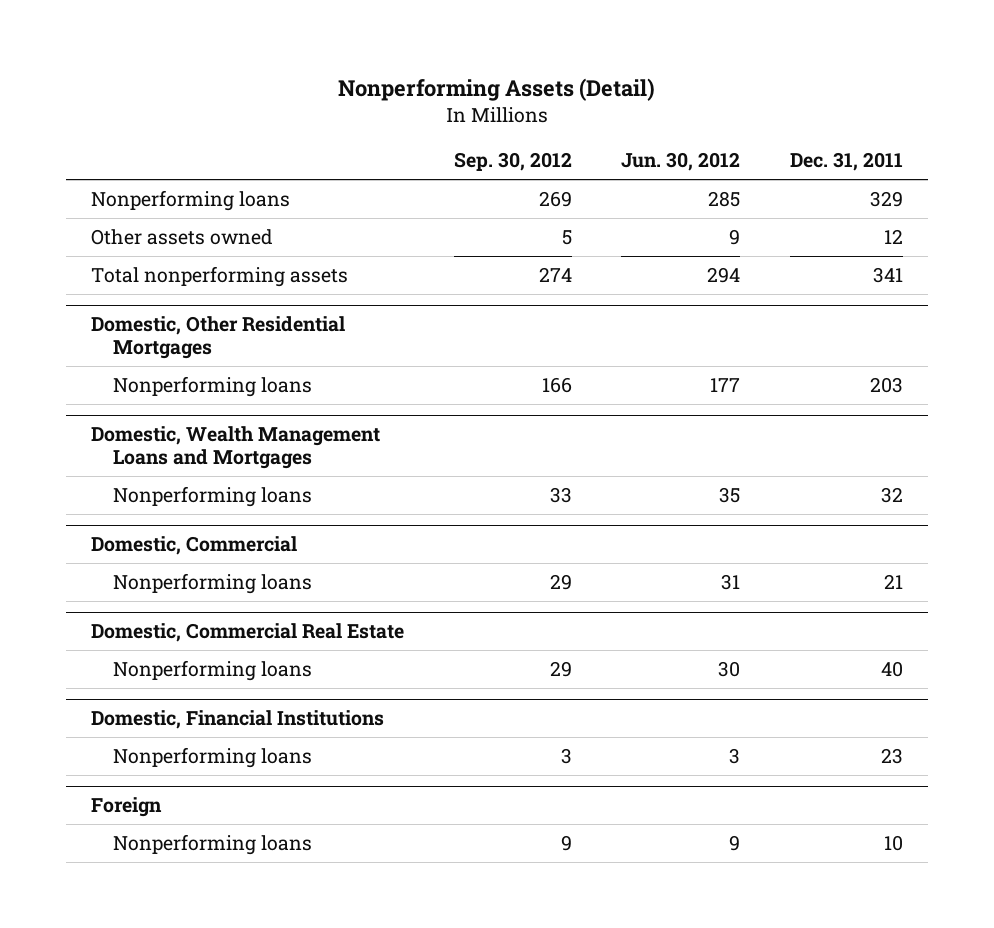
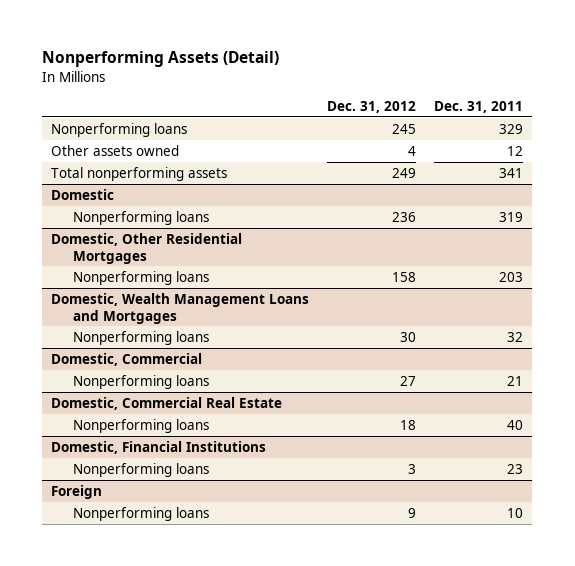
[453,152,572,172] Sep. 30, 2012 -> none
[621,152,741,172] Jun. 30, 2012 -> none
none -> [327,100,417,113] Dec. 31, 2012
none -> [51,188,115,200] Domestic
none -> [72,210,209,225] Nonperforming loans

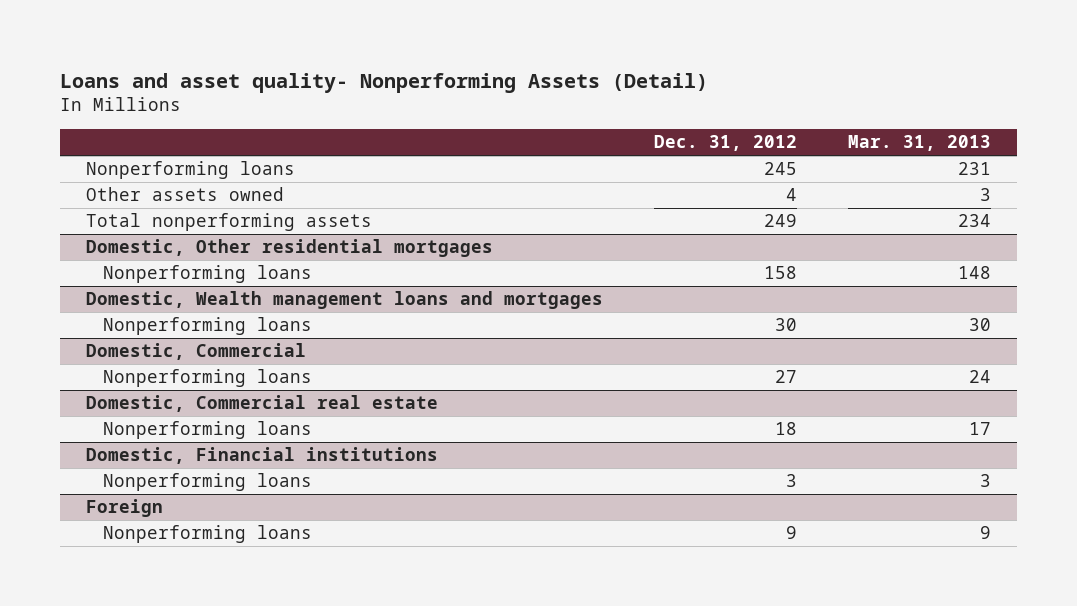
[42,51,280,68] Nonperforming Assets (Detail) -> [60,72,709,93] Loans and asset quality- Nonperforming Assets (Detail)
[434,100,524,113] Dec. 31, 2011 -> none
none -> [848,135,992,152] Mar. 31, 2013
[51,188,115,200] Domestic -> none
[72,210,209,225] Nonperforming loans -> none
[51,232,243,264] Domestic, Other Residential Mortgages -> [85,239,493,258] Domestic, Other residential mortgages
[51,292,310,324] Domestic, Wealth Management Loans and Mortgages -> [85,291,603,310] Domestic, Wealth management loans and mortgages
[51,396,283,410] Domestic, Commercial Real Estate -> [85,395,438,413] Domestic, Commercial real estate
[51,440,267,454] Domestic, Financial Institutions -> [85,447,438,465] Domestic, Financial institutions

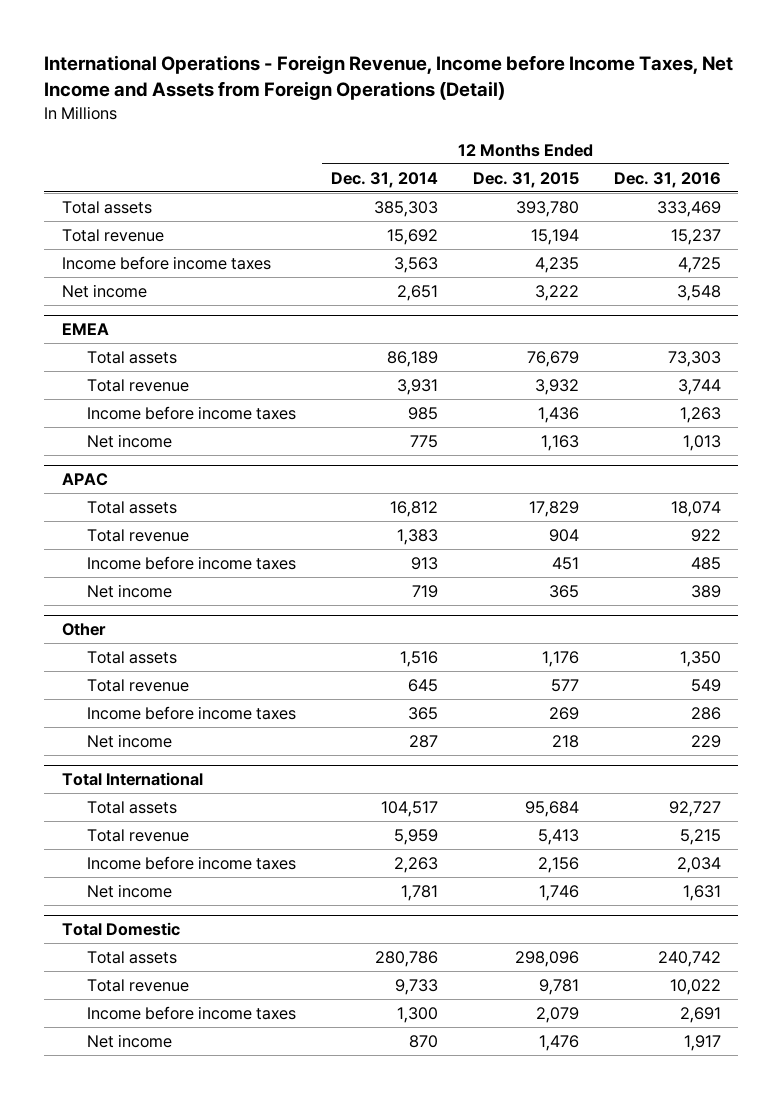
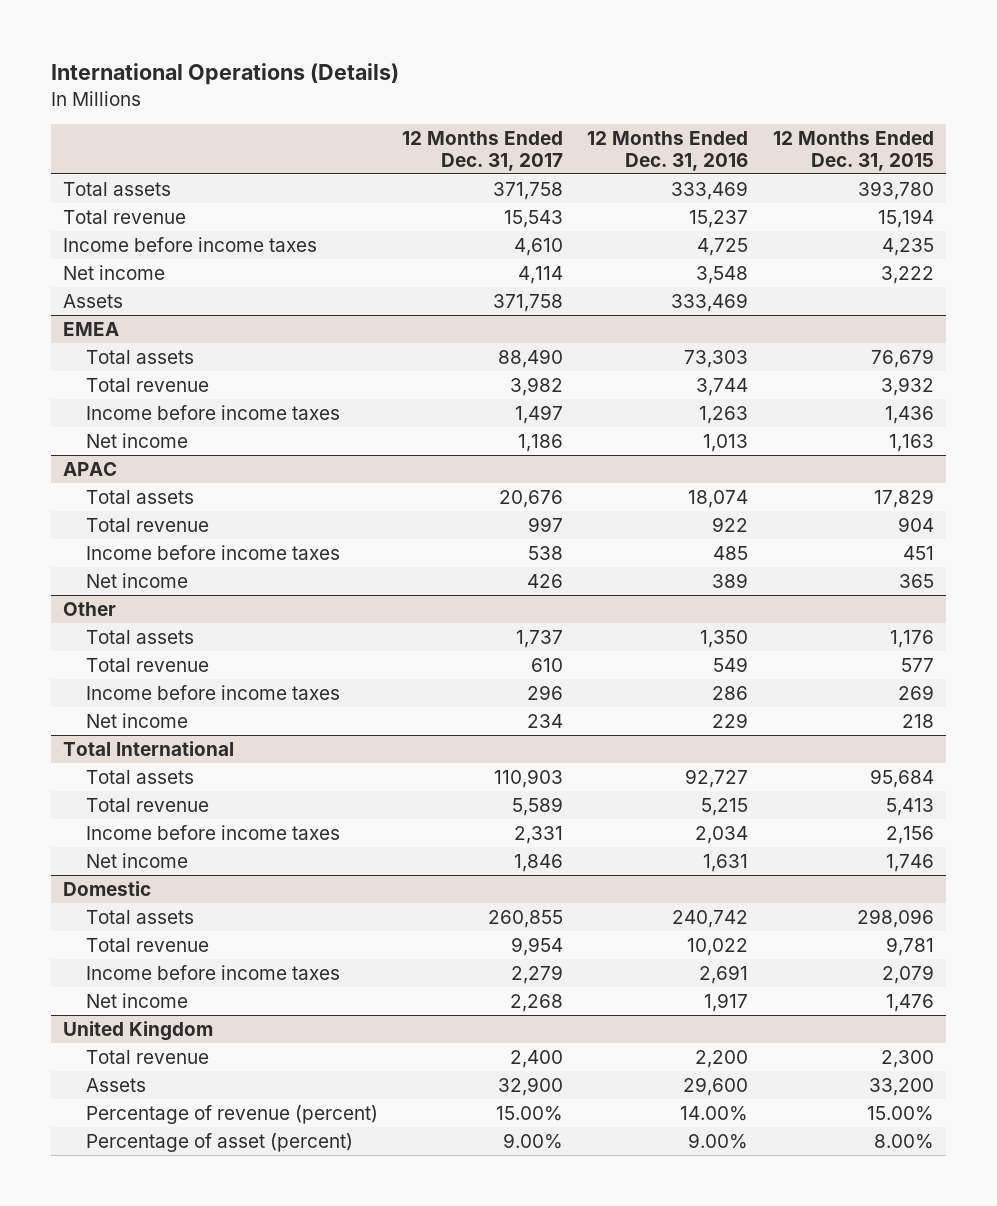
[44,55,734,101] International Operations - Foreign Revenue, Income before Income Taxes, Net Income and Assets from Foreign Operations (Detail) -> [51,63,400,86] International Operations (Details)
[330,171,438,188] Dec. 31, 2014 -> none
none -> [402,131,564,171] 12 Months Ended Dec. 31, 2017
none -> [63,293,124,308] Assets
[61,922,180,937] Total Domestic -> [63,880,152,896] Domestic
none -> [63,1020,214,1041] United Kingdom
none -> [85,1049,209,1064] Total revenue
none -> [85,1077,146,1092] Assets
none -> [85,1104,378,1124] Percentage of revenue (percent)
none -> [85,1132,353,1152] Percentage of asset (percent)

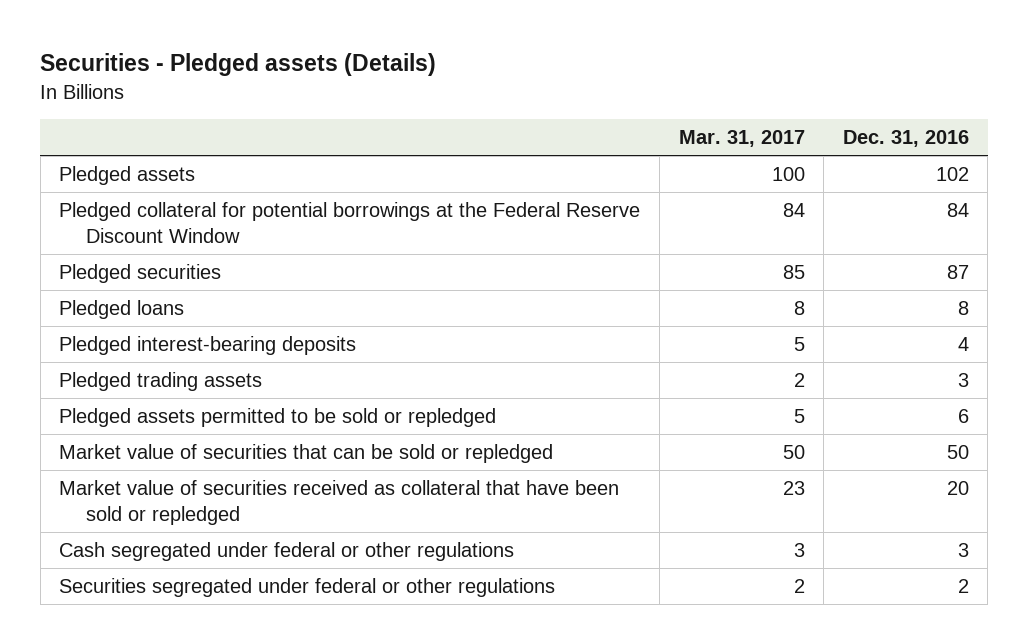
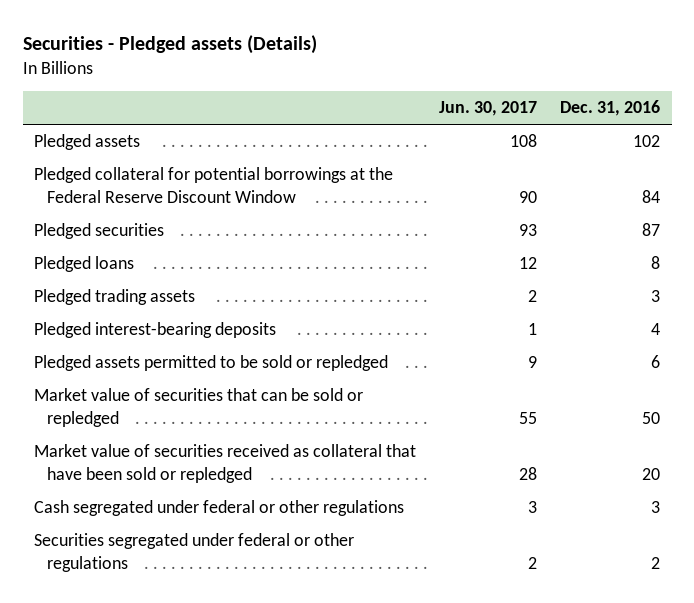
[678,129,805,147] Mar. 31, 2017 -> none
none -> [439,101,538,117] Jun. 30, 2017
[59,336,357,356] Pledged interest-bearing deposits -> [34,322,277,339] Pledged interest-bearing deposits

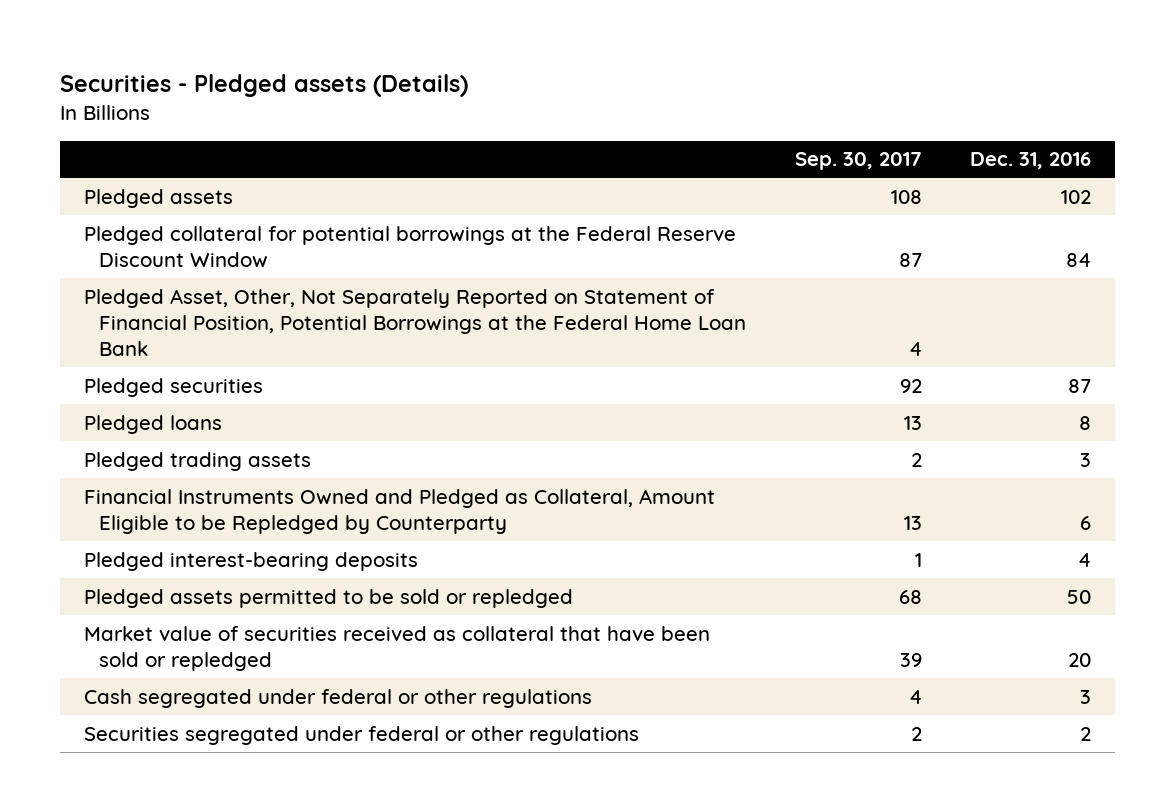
[439,101,538,117] Jun. 30, 2017 -> none
none -> [794,152,922,171] Sep. 30, 2017
none -> [84,288,747,356] Pledged Asset, Other, Not Separately Reported on Statement of Financial Position, Potential Borrowings at the Federal Home Loan Bank
none -> [84,488,716,534] Financial Instruments Owned and Pledged as Collateral, Amount Eligible to be Repledged by Counterparty
[34,388,364,427] Market value of securities that can be sold or repledged -> none
[651,355,661,369] 6 -> [1066,589,1091,604] 50

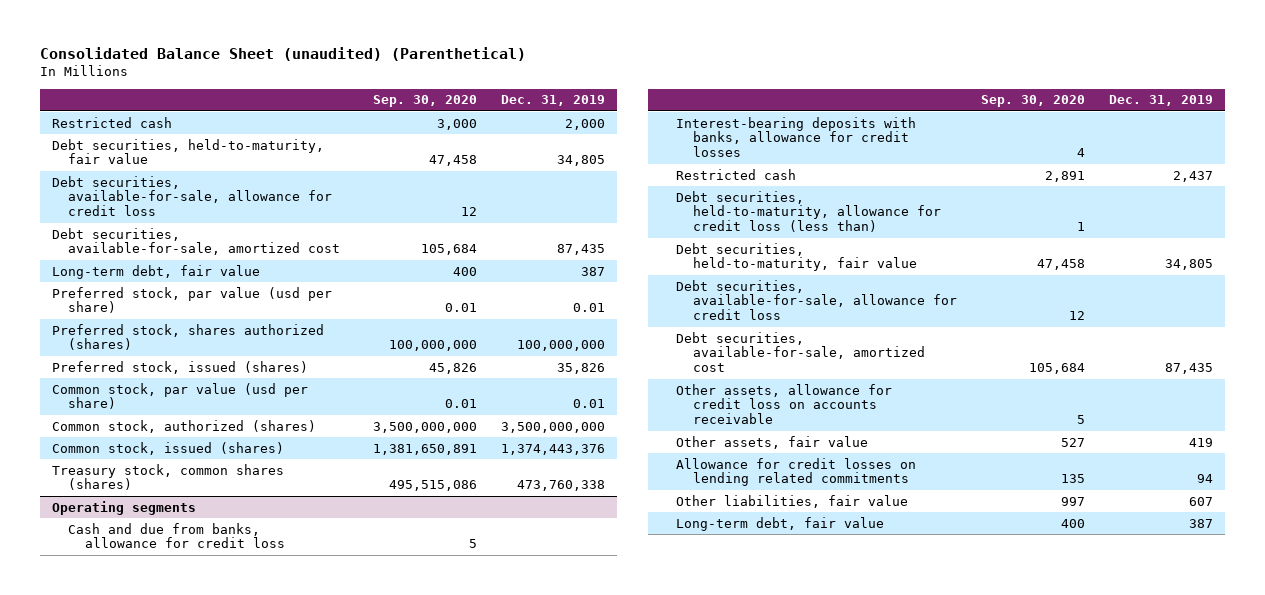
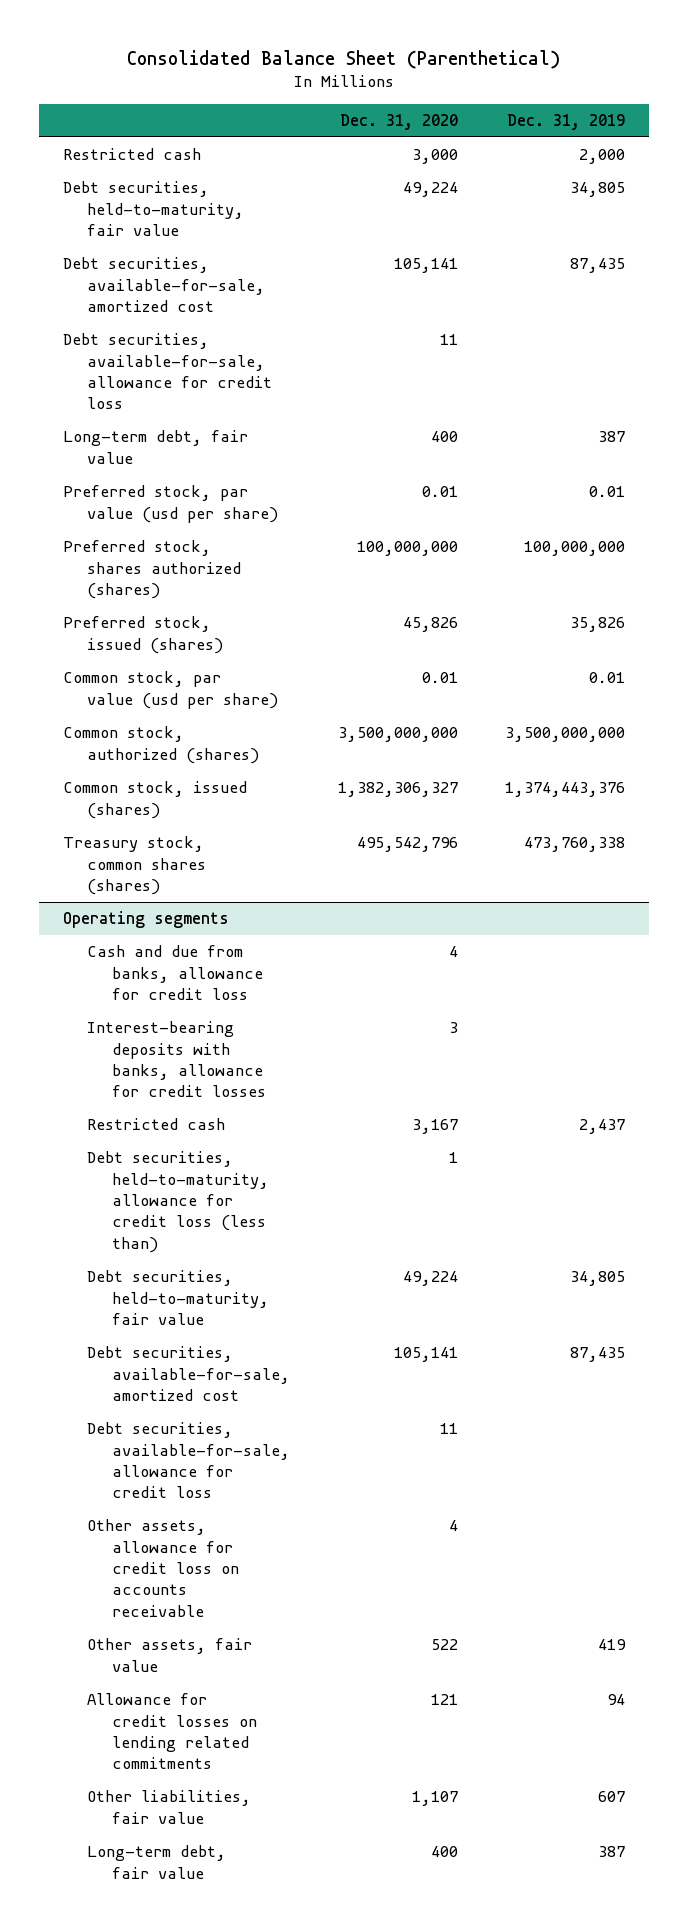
[40,47,527,62] Consolidated Balance Sheet (unaudited) (Parenthetical) -> [126,49,560,69] Consolidated Balance Sheet (Parenthetical)
[372,95,477,108] Sep. 30, 2020 -> none
none -> [339,113,458,130] Dec. 31, 2020
[52,175,333,217] Debt securities, available-for-sale, allowance for credit loss -> [62,333,273,410] Debt securities, available-for-sale, allowance for credit loss
[676,279,957,321] Debt securities, available-for-sale, allowance for credit loss -> [87,1422,291,1499] Debt securities, available-for-sale, allowance for credit loss

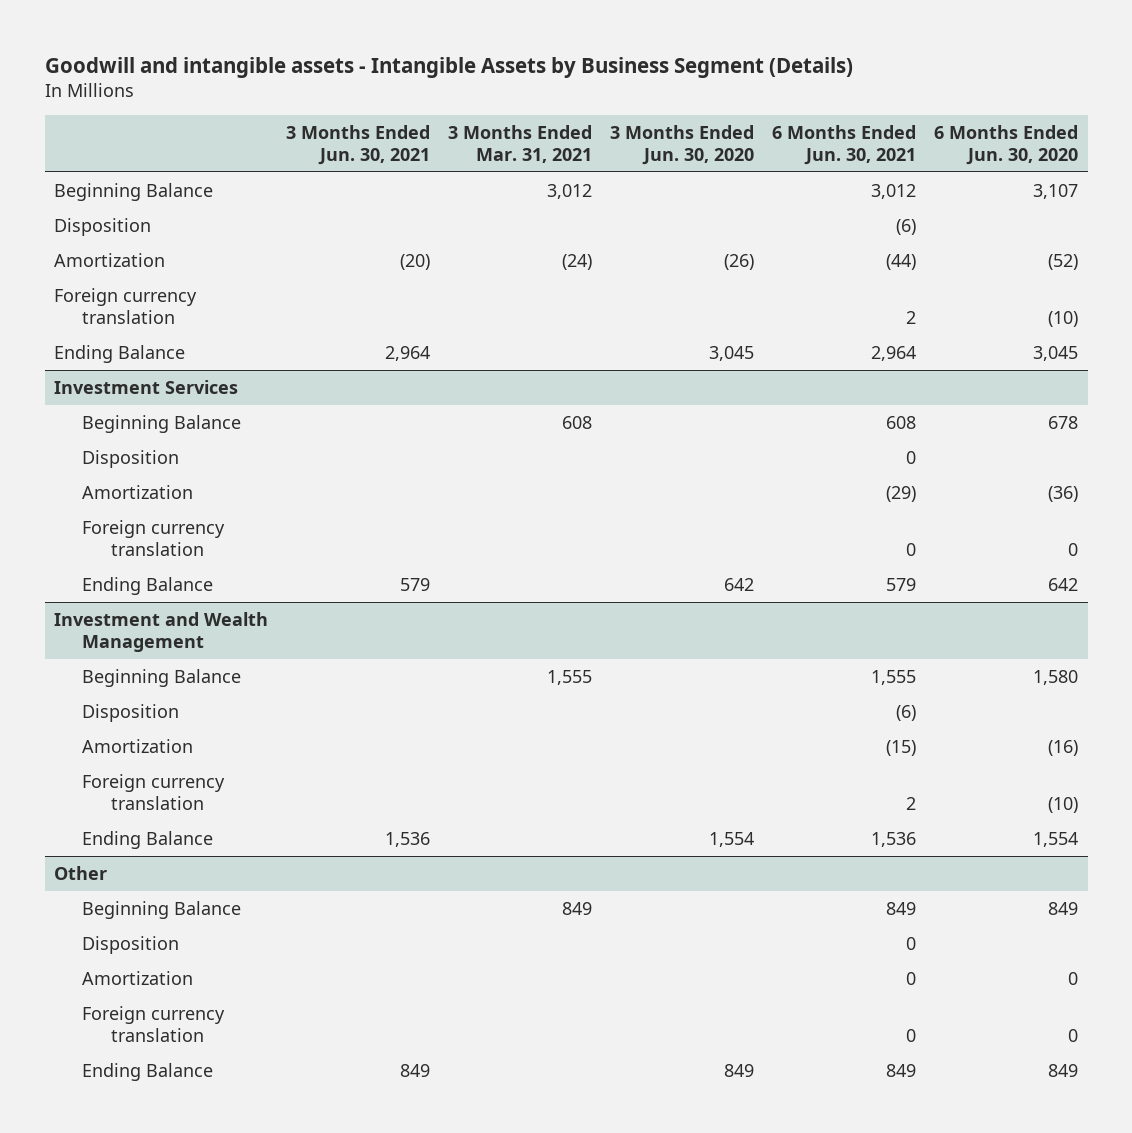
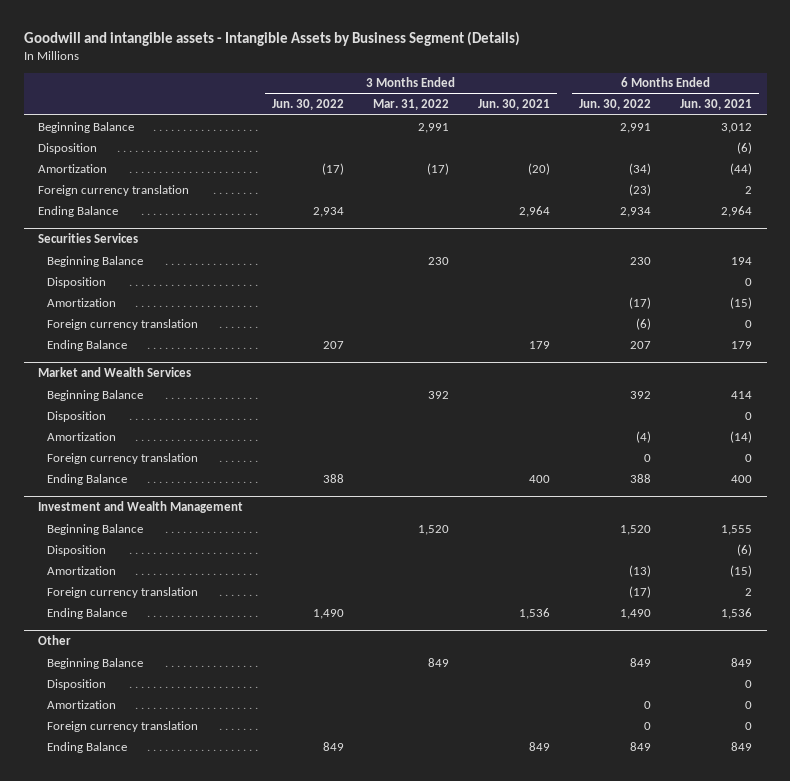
[448,124,593,163] 3 Months Ended Mar. 31, 2021 -> none
[610,124,755,165] 3 Months Ended Jun. 30, 2020 -> none
[934,124,1079,165] 6 Months Ended Jun. 30, 2020 -> none
none -> [272,99,345,111] Jun. 30, 2022
none -> [373,99,450,111] Mar. 31, 2022
none -> [579,99,652,111] Jun. 30, 2022
[53,379,238,394] Investment Services -> none
none -> [38,233,139,244] Securities Services
[886,415,917,429] 608 -> [731,256,753,265] 194
[886,485,917,502] (29) -> [730,296,753,309] (15)
[399,577,430,591] 579 -> [529,340,551,349] 179
[886,577,917,591] 579 -> [731,340,753,349] 179
none -> [38,367,192,378] Market and Wealth Services
none -> [47,389,144,401] Beginning Balance
none -> [47,410,107,422] Disposition
none -> [47,431,117,441] Amortization
none -> [47,452,199,464] Foreign currency translation
none -> [47,473,128,485] Ending Balance

